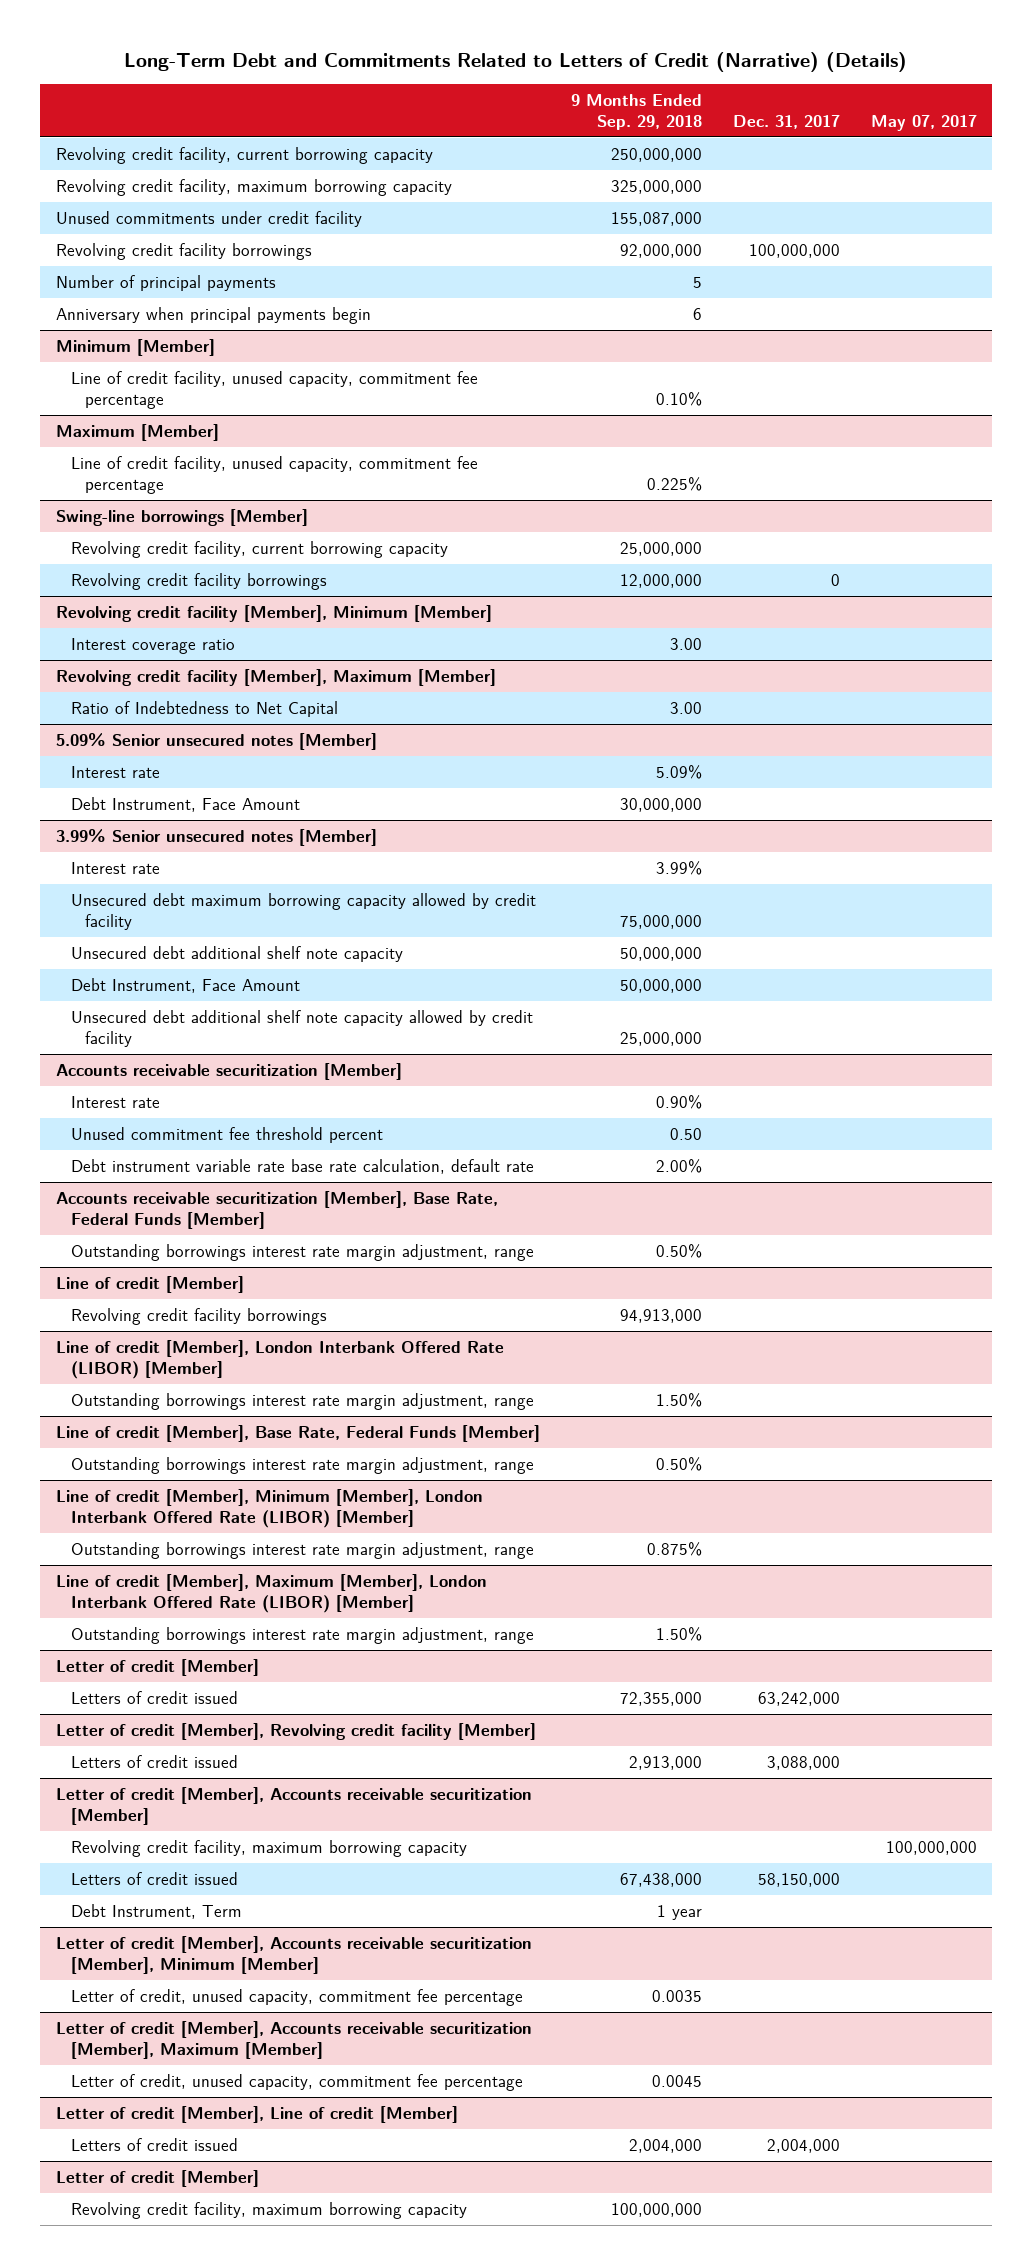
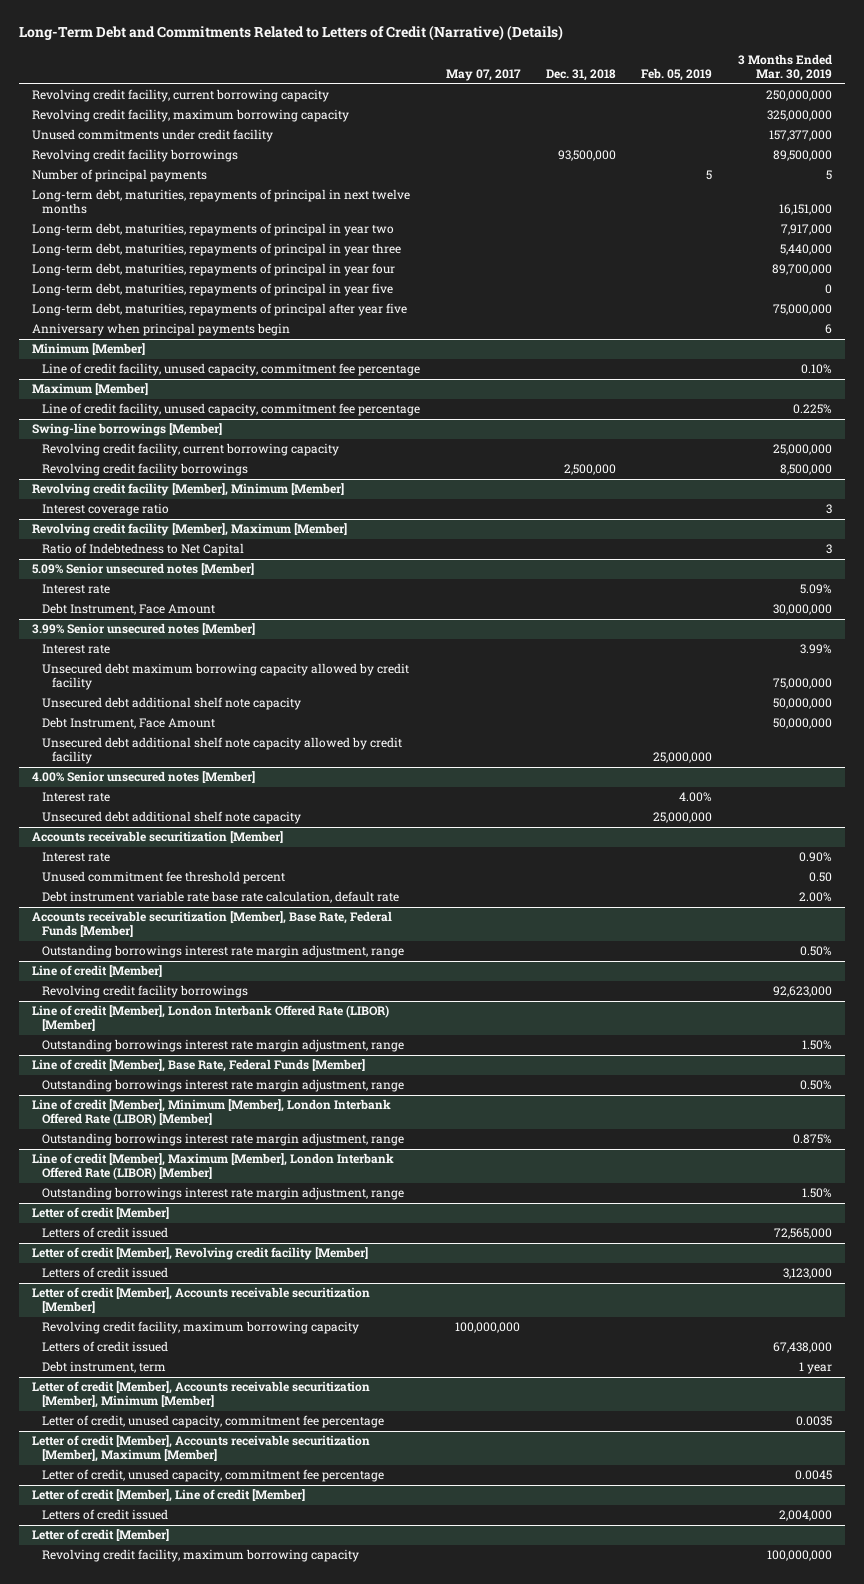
[570,94,702,130] 9 Months Ended Sep. 29, 2018 -> none
[732,114,840,129] Dec. 31, 2017 -> none
none -> [545,68,616,81] Dec. 31, 2018
none -> [641,67,713,81] Feb. 05, 2019
none -> [738,53,833,81] 3 Months Ended Mar. 30, 2019
none -> [31,189,410,215] Long-term debt, maturities, repayments of principal in next twelve months
none -> [31,223,394,237] Long-term debt, maturities, repayments of principal in year two
none -> [31,243,401,257] Long-term debt, maturities, repayments of principal in year three
none -> [31,263,395,277] Long-term debt, maturities, repayments of principal in year four
none -> [31,283,393,297] Long-term debt, maturities, repayments of principal in year five
none -> [31,303,407,317] Long-term debt, maturities, repayments of principal after year five
none -> [31,771,255,784] 4.00% Senior unsecured notes [Member]
none -> [41,792,110,803] Interest rate
none -> [41,811,301,825] Unsecured debt additional shelf note capacity
[70,1904,242,1920] Debt Instrument, Term -> [41,1361,166,1374] Debt instrument, term

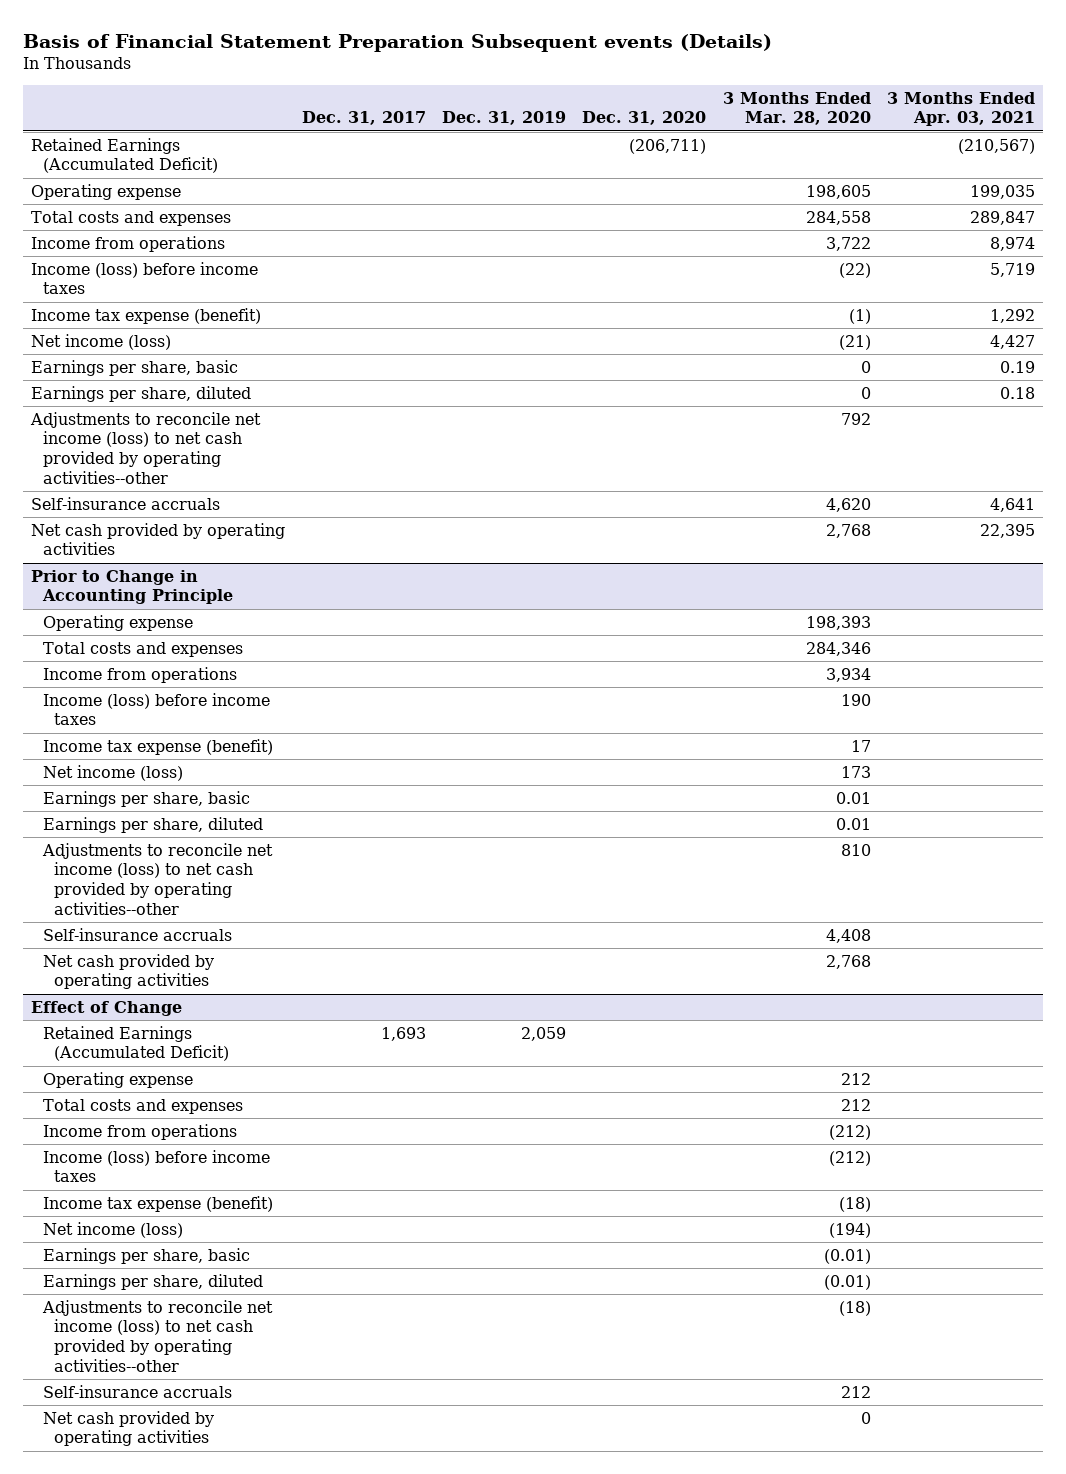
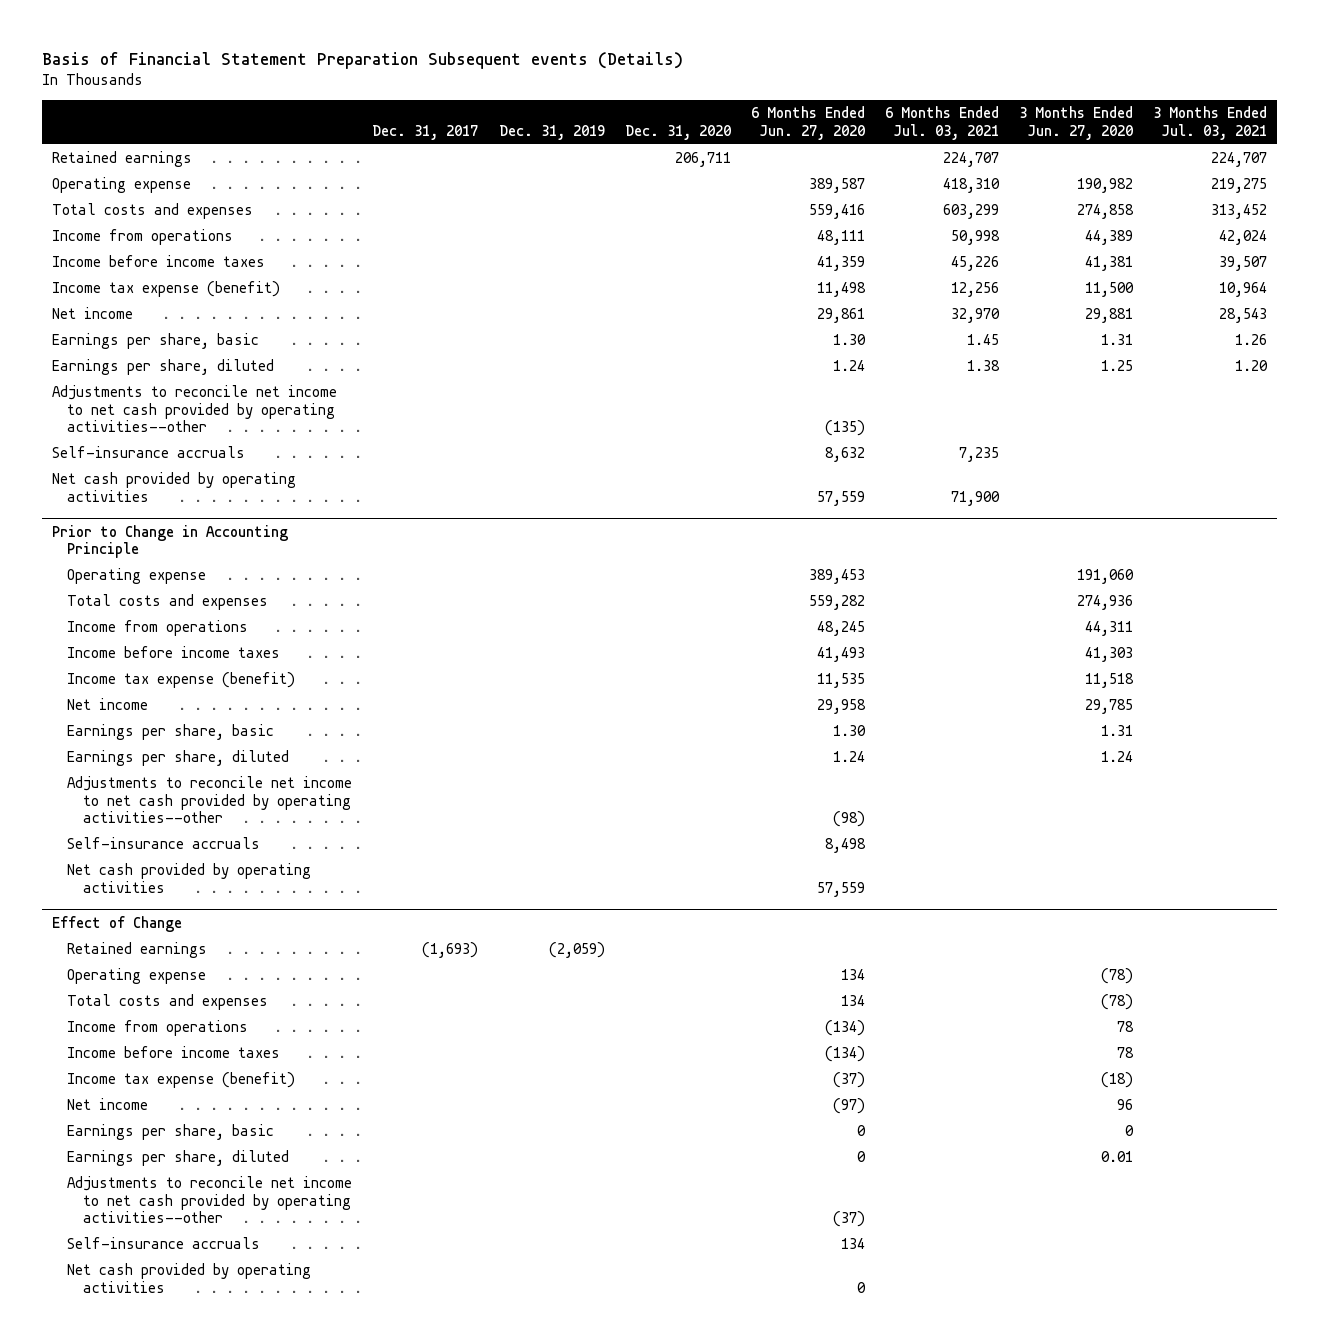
[722,91,871,126] 3 Months Ended Mar. 28, 2020 -> none
[887,91,1036,127] 3 Months Ended Apr. 03, 2021 -> none
none -> [750,106,865,140] 6 Months Ended Jun. 27, 2020
none -> [884,106,999,140] 6 Months Ended Jul. 03, 2021
none -> [1018,106,1133,140] 3 Months Ended Jun. 27, 2020
none -> [1152,106,1267,140] 3 Months Ended Jul. 03, 2021
[31,137,218,174] Retained Earnings (Accumulated Deficit) -> [51,151,192,168] Retained earnings
[629,138,707,154] (206,711) -> [674,152,731,168] 206,711
[31,261,259,295] Income (loss) before income taxes -> [51,255,265,268] Income before income taxes
[31,333,172,350] Net income (loss) -> [51,307,133,320] Net income
[30,411,262,484] Adjustments to reconcile net income (loss) to net cash provided by operating activities--other -> [51,385,337,433] Adjustments to reconcile net income to net cash provided by operating activities--other
[42,692,270,726] Income (loss) before income taxes -> [67,646,281,659] Income before income taxes
[42,764,183,781] Net income (loss) -> [67,698,149,711] Net income
[41,842,273,915] Adjustments to reconcile net income (loss) to net cash provided by operating activities--other -> [67,776,353,824] Adjustments to reconcile net income to net cash provided by operating activities--other
[42,1025,230,1062] Retained Earnings (Accumulated Deficit) -> [67,942,208,959] Retained earnings
[380,1026,426,1041] 1,693 -> [422,942,479,959] (1,693)
[520,1026,566,1041] 2,059 -> [548,942,605,959] (2,059)
[42,1149,270,1183] Income (loss) before income taxes -> [67,1046,281,1059] Income before income taxes
[42,1221,183,1238] Net income (loss) -> [67,1098,149,1111] Net income
[41,1299,273,1372] Adjustments to reconcile net income (loss) to net cash provided by operating activities--other -> [67,1176,353,1224] Adjustments to reconcile net income to net cash provided by operating activities--other

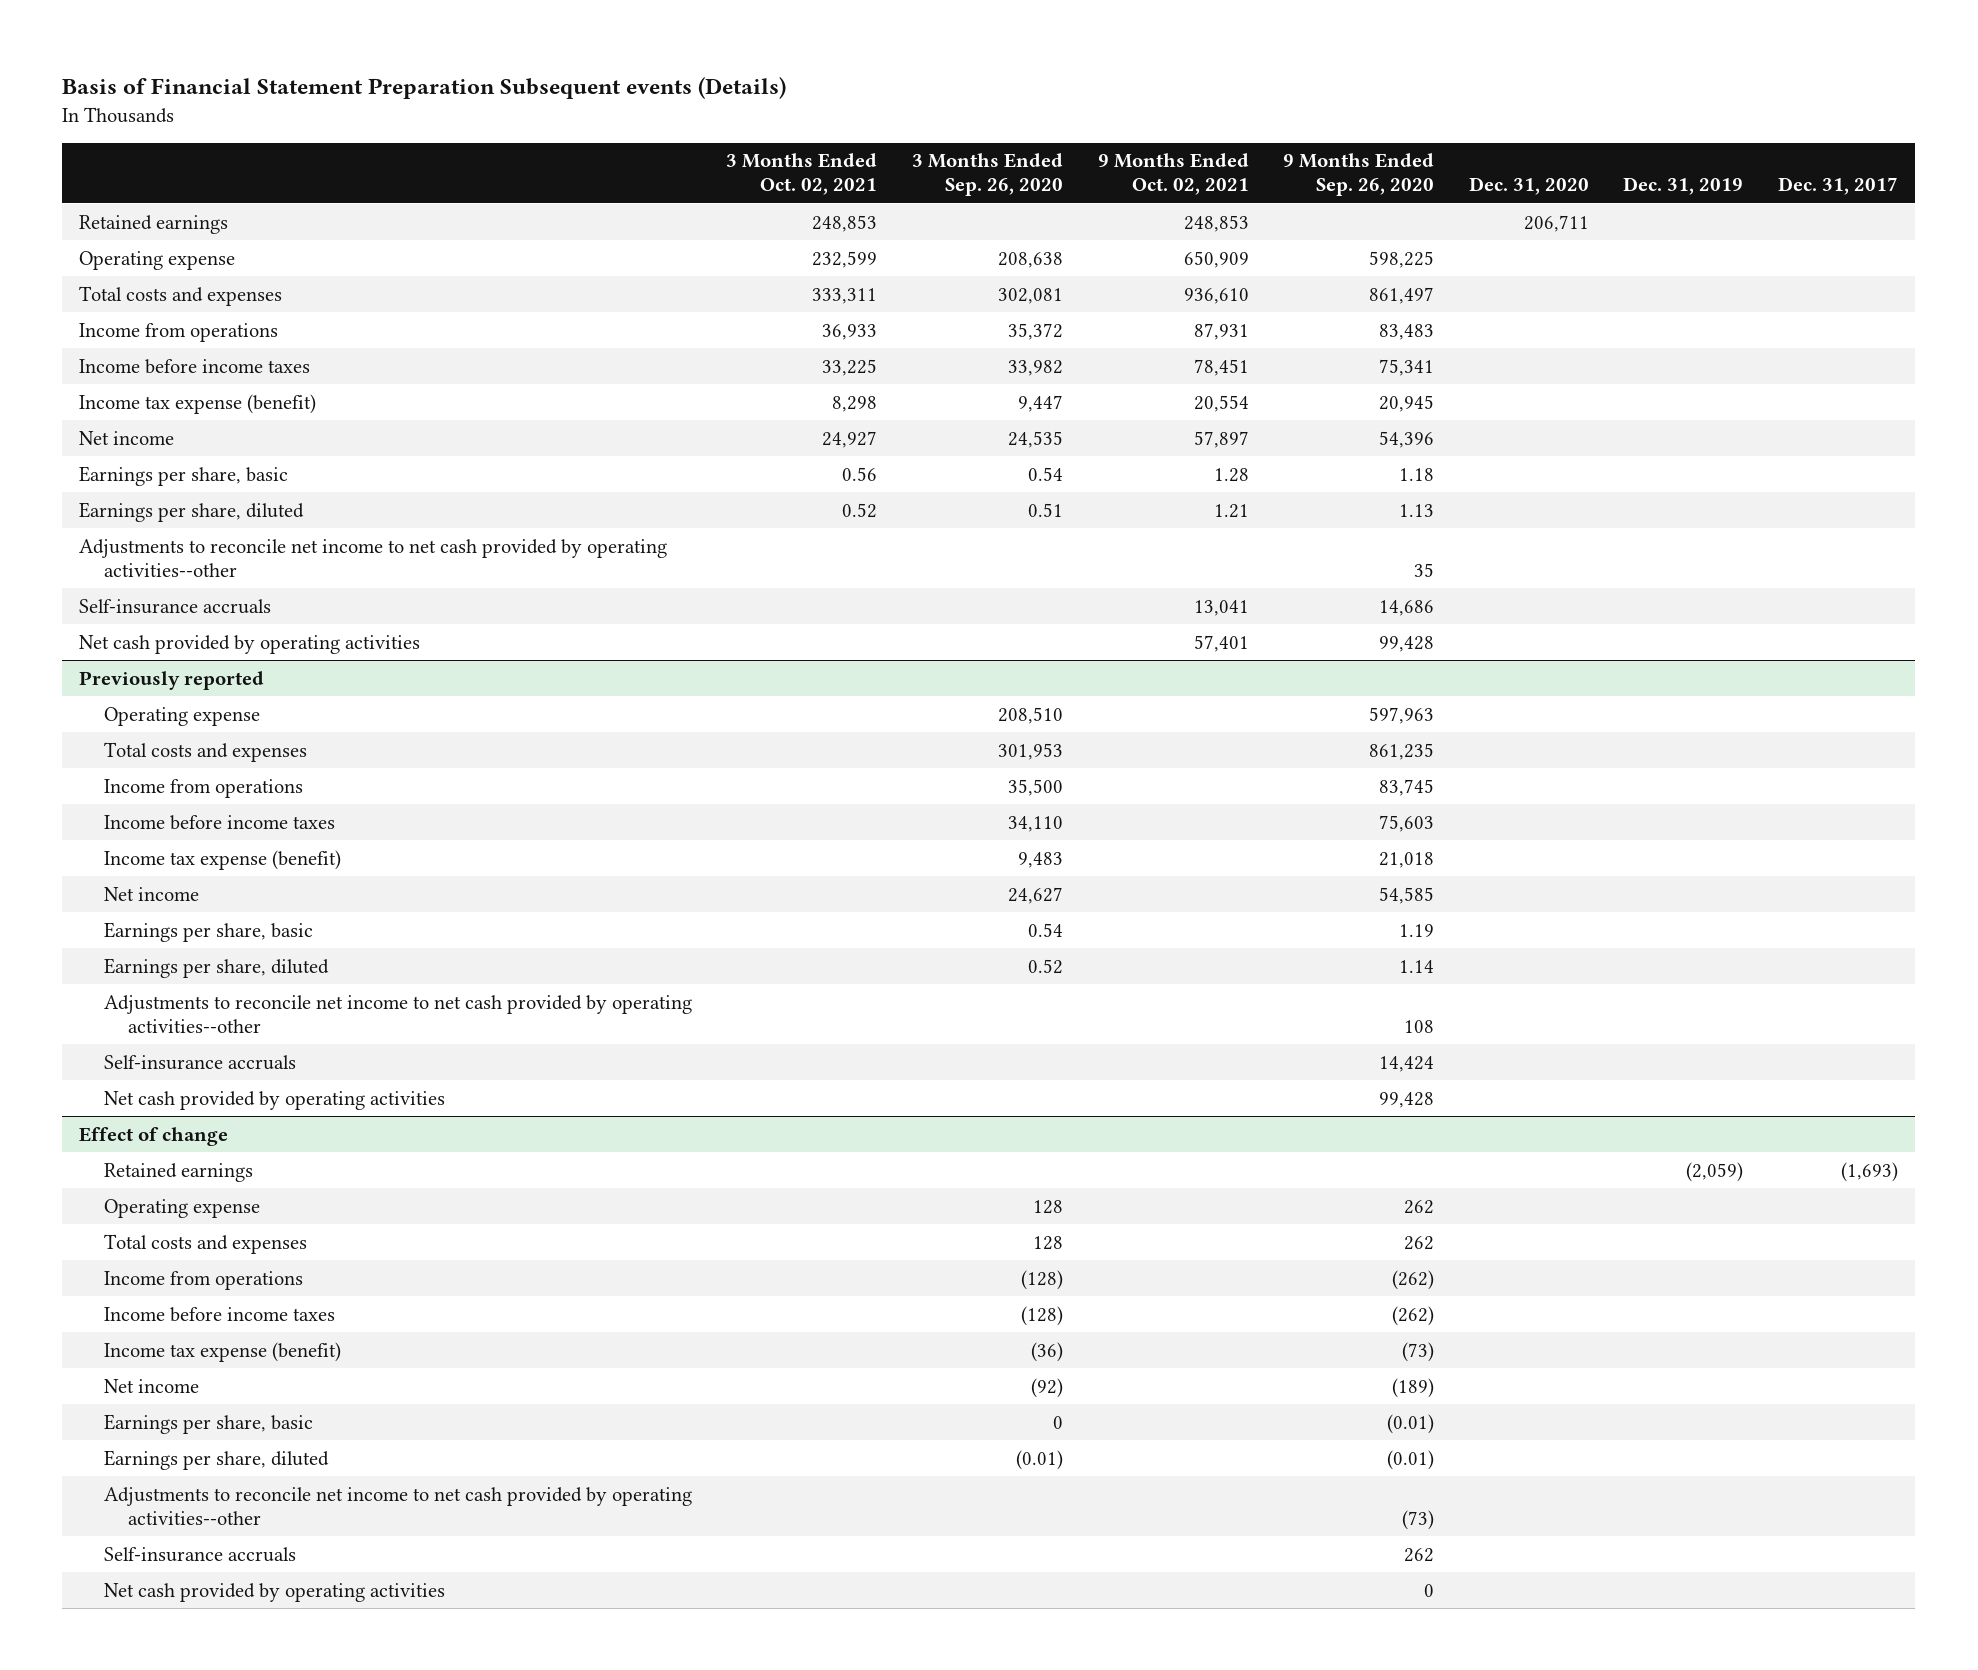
[750,106,865,140] 6 Months Ended Jun. 27, 2020 -> none
[884,106,999,140] 6 Months Ended Jul. 03, 2021 -> none
[1018,106,1133,140] 3 Months Ended Jun. 27, 2020 -> none
[1152,106,1267,140] 3 Months Ended Jul. 03, 2021 -> none
none -> [726,153,878,196] 3 Months Ended Oct. 02, 2021
none -> [912,153,1064,197] 3 Months Ended Sep. 26, 2020
none -> [1097,153,1249,196] 9 Months Ended Oct. 02, 2021
none -> [1283,153,1435,197] 9 Months Ended Sep. 26, 2020
[51,525,288,559] Prior to Change in Accounting Principle -> [79,670,265,690] Previously reported
[51,916,182,933] Effect of Change -> [79,1126,229,1146] Effect of change

